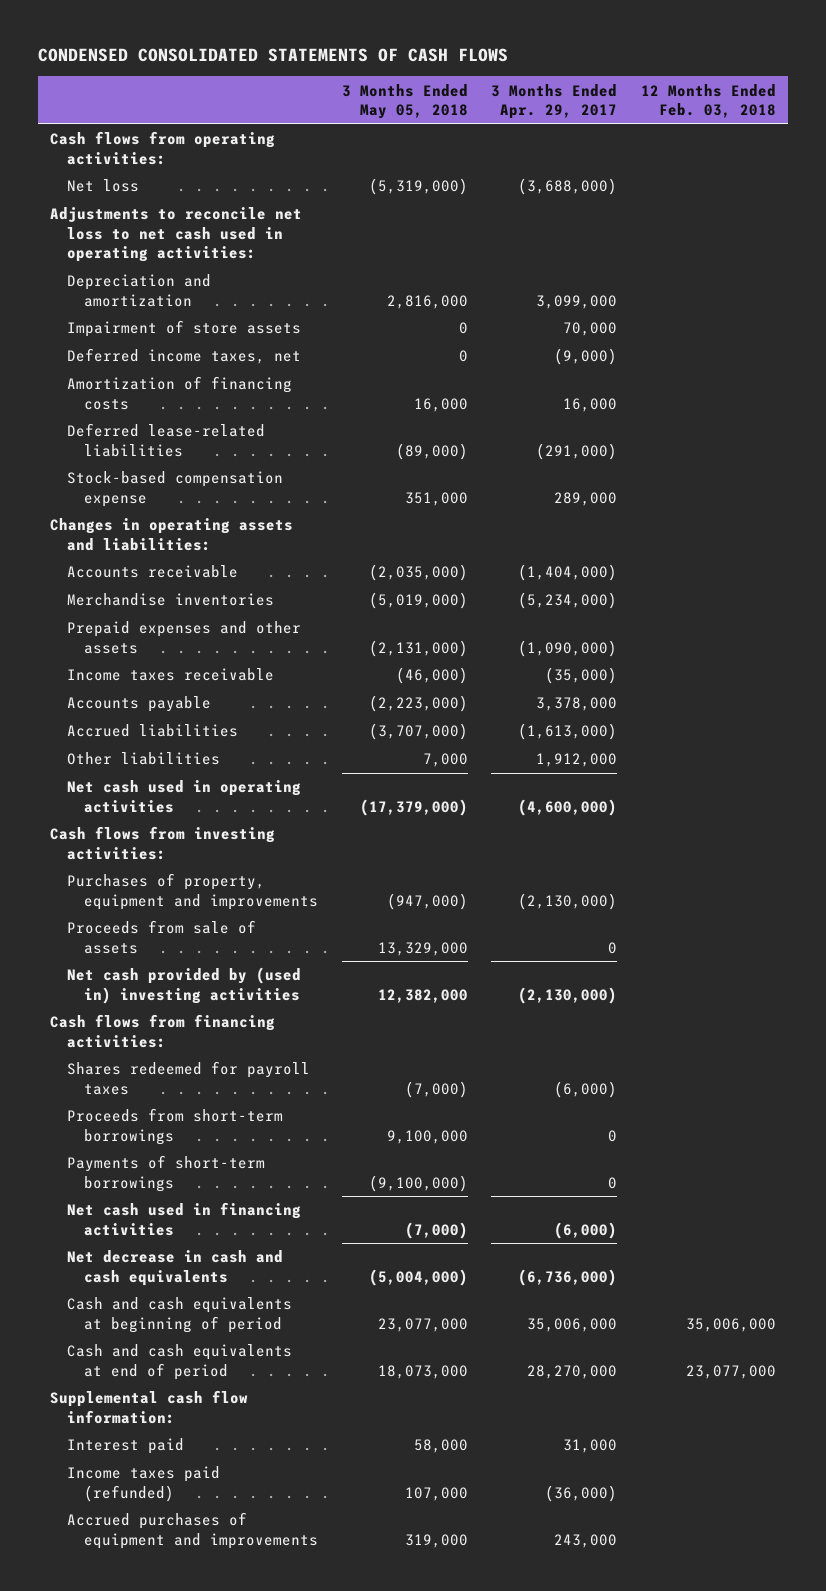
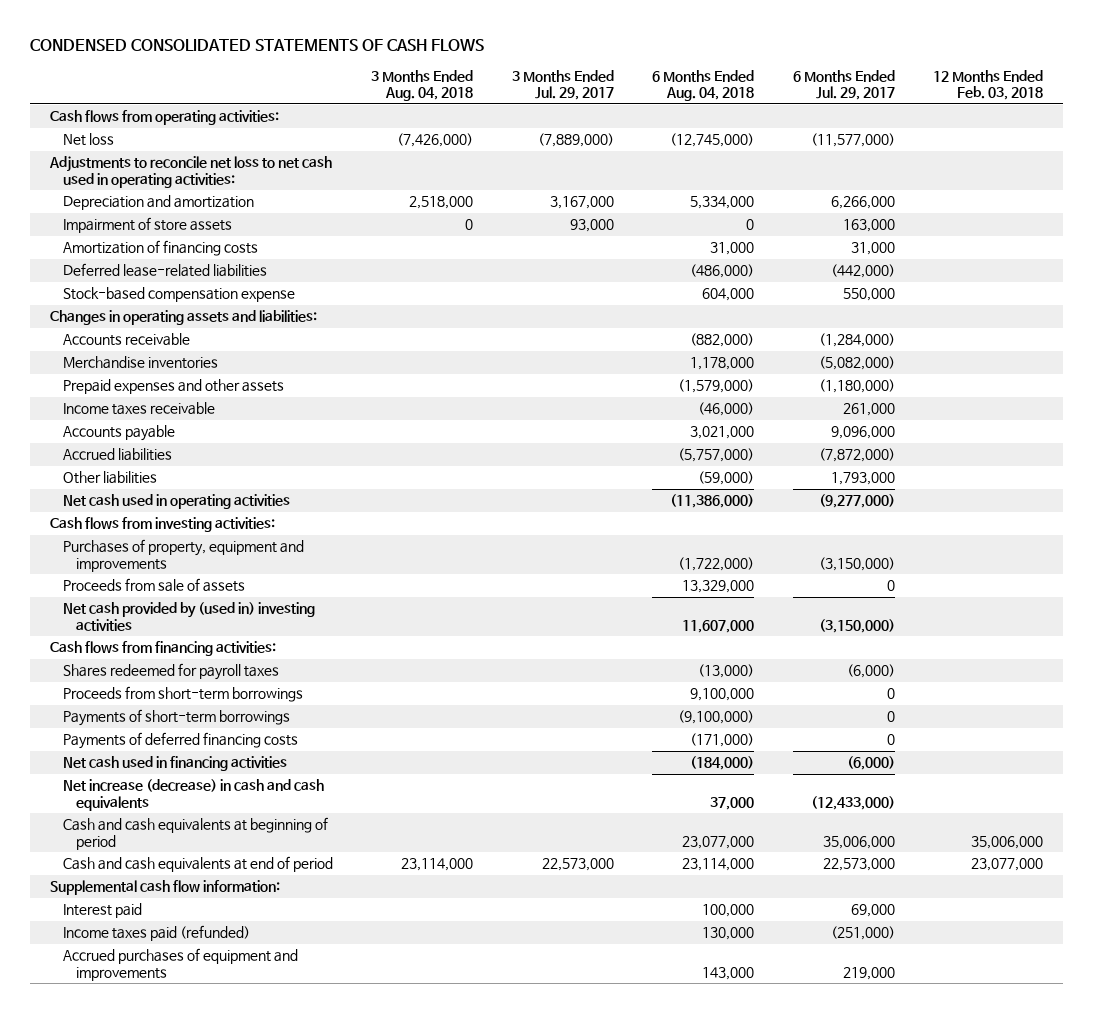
[341,83,468,120] 3 Months Ended May 05, 2018 -> none
[491,83,618,120] 3 Months Ended Apr. 29, 2017 -> none
none -> [371,69,474,102] 3 Months Ended Aug. 04, 2018
none -> [511,69,614,101] 3 Months Ended Jul. 29, 2017
none -> [652,69,755,102] 6 Months Ended Aug. 04, 2018
none -> [792,69,895,101] 6 Months Ended Jul. 29, 2017
[66,348,301,365] Deferred income taxes, net -> none
none -> [62,732,298,750] Payments of deferred financing costs
[66,1250,283,1286] Net decrease in cash and cash equivalents -> [62,779,324,811] Net increase (decrease) in cash and cash equivalents

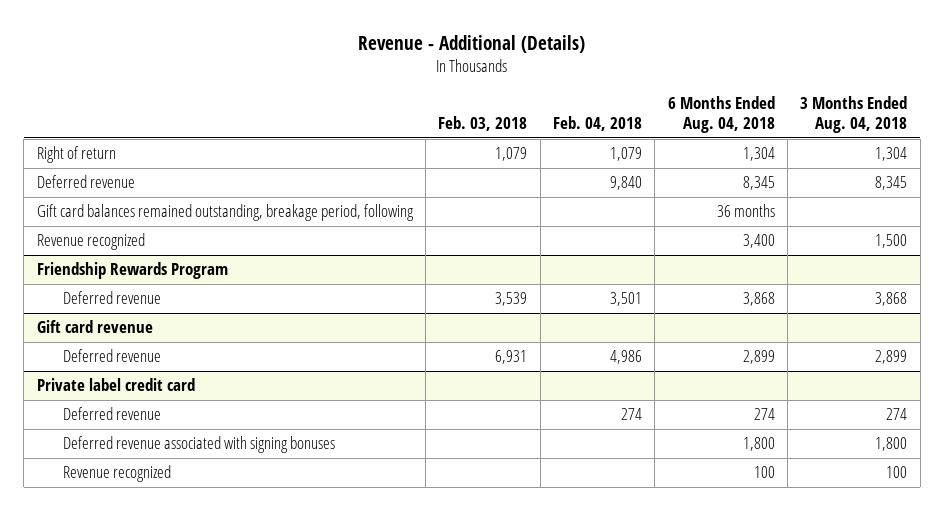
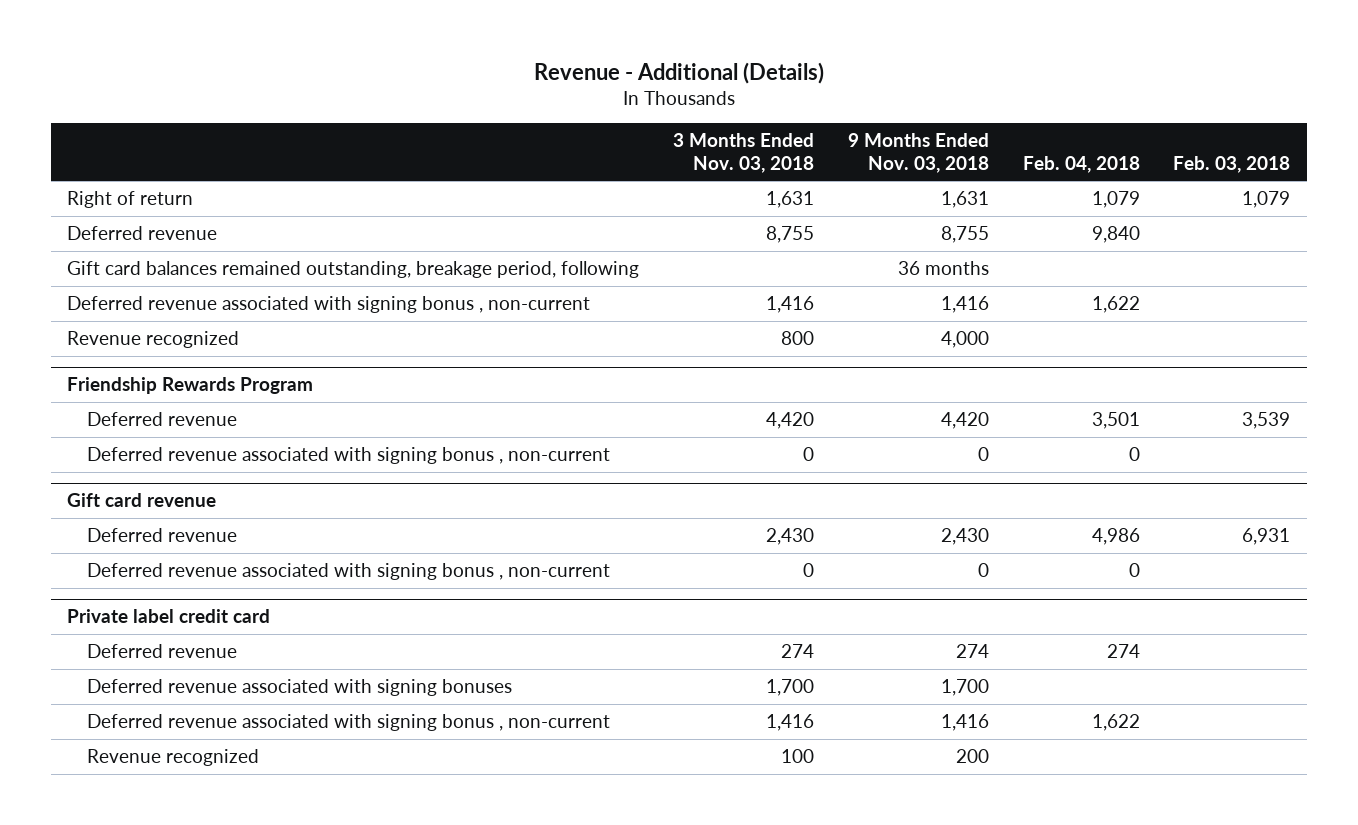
[667,95,775,133] 6 Months Ended Aug. 04, 2018 -> none
[800,95,908,133] 3 Months Ended Aug. 04, 2018 -> none
none -> [673,133,815,173] 3 Months Ended Nov. 03, 2018
none -> [847,133,989,173] 9 Months Ended Nov. 03, 2018
none -> [67,296,591,314] Deferred revenue associated with signing bonus , non-current
none -> [86,447,610,465] Deferred revenue associated with signing bonus , non-current
none -> [86,563,610,581] Deferred revenue associated with signing bonus , non-current
none -> [86,714,610,732] Deferred revenue associated with signing bonus , non-current

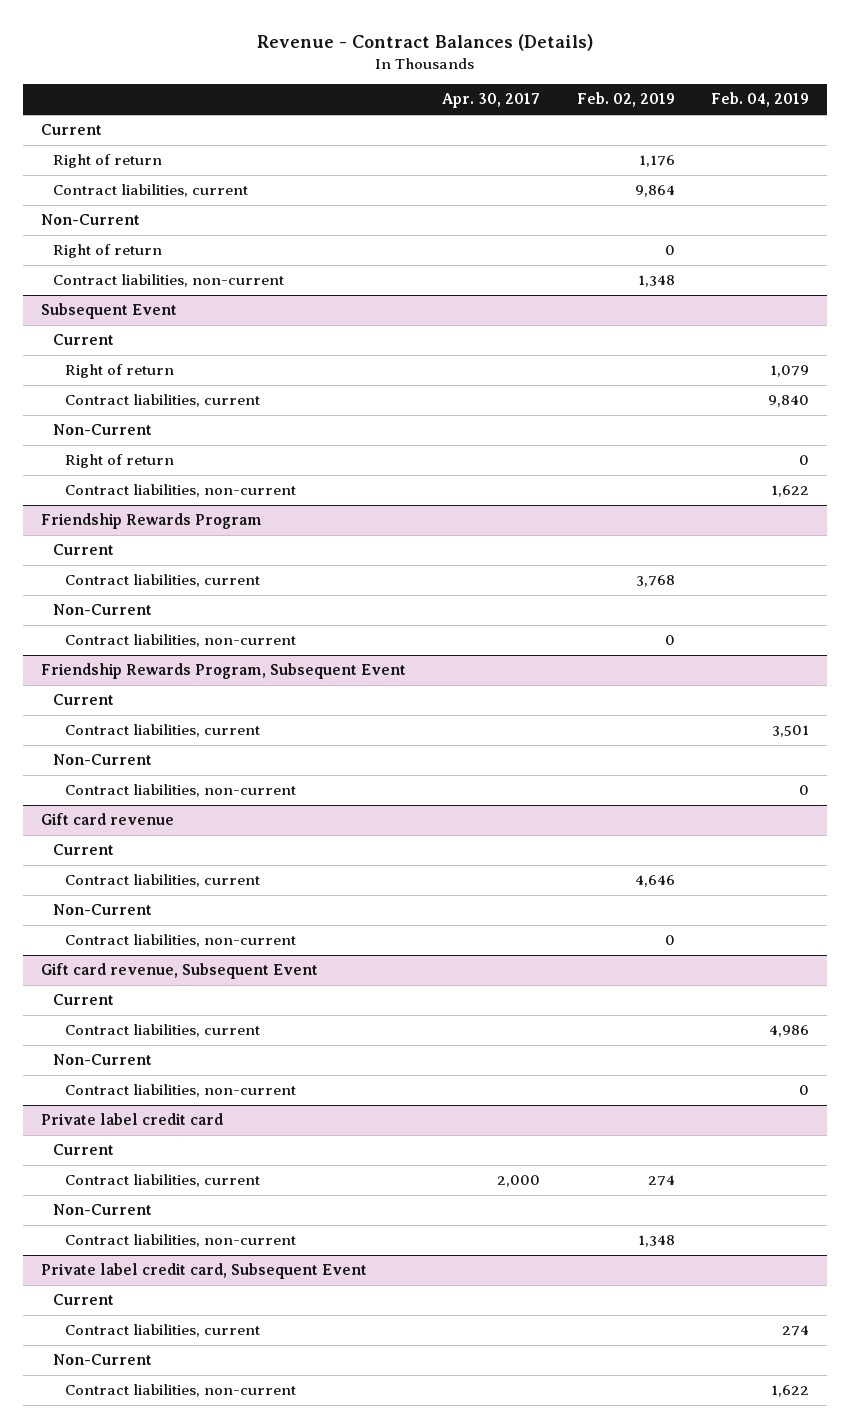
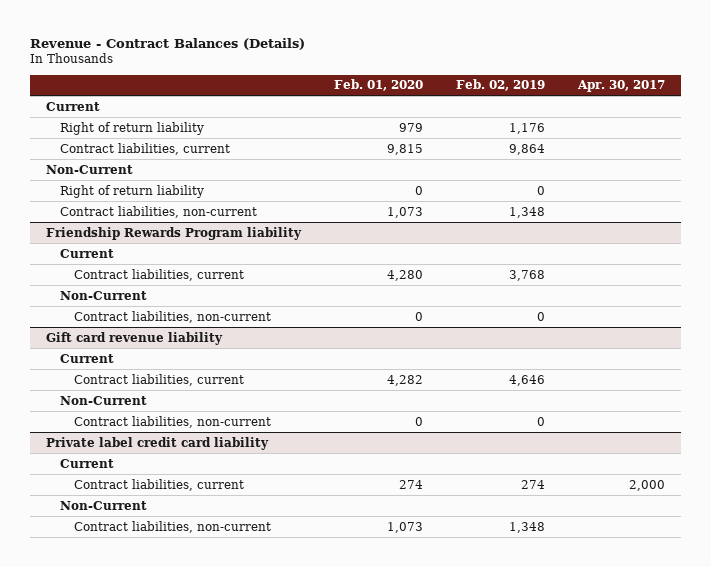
[710,92,809,108] Feb. 04, 2019 -> none
none -> [334,79,424,92] Feb. 01, 2020
[53,154,163,169] Right of return -> [60,121,205,135] Right of return liability
[53,244,163,259] Right of return -> [60,184,205,198] Right of return liability
[41,303,178,320] Subsequent Event -> none
[53,334,115,346] Current -> none
[65,364,175,379] Right of return -> none
[65,394,261,408] Contract liabilities, current -> none
[53,424,153,436] Non-Current -> none
[65,454,175,469] Right of return -> none
[65,484,297,498] Contract liabilities, non-current -> none
[41,513,263,530] Friendship Rewards Program -> [46,226,303,240] Friendship Rewards Program liability
[41,663,407,680] Friendship Rewards Program, Subsequent Event -> none
[53,694,115,706] Current -> none
[65,724,261,738] Contract liabilities, current -> none
[53,754,153,766] Non-Current -> none
[65,784,297,798] Contract liabilities, non-current -> none
[41,813,175,826] Gift card revenue -> [46,331,224,345] Gift card revenue liability
[41,963,319,980] Gift card revenue, Subsequent Event -> none
[53,994,115,1006] Current -> none
[65,1024,261,1038] Contract liabilities, current -> none
[53,1054,153,1066] Non-Current -> none
[65,1084,297,1098] Contract liabilities, non-current -> none
[41,1113,224,1126] Private label credit card -> [46,436,270,450] Private label credit card liability
[41,1263,368,1280] Private label credit card, Subsequent Event -> none
[53,1294,115,1306] Current -> none
[65,1324,261,1338] Contract liabilities, current -> none
[53,1354,153,1366] Non-Current -> none
[65,1384,297,1398] Contract liabilities, non-current -> none

